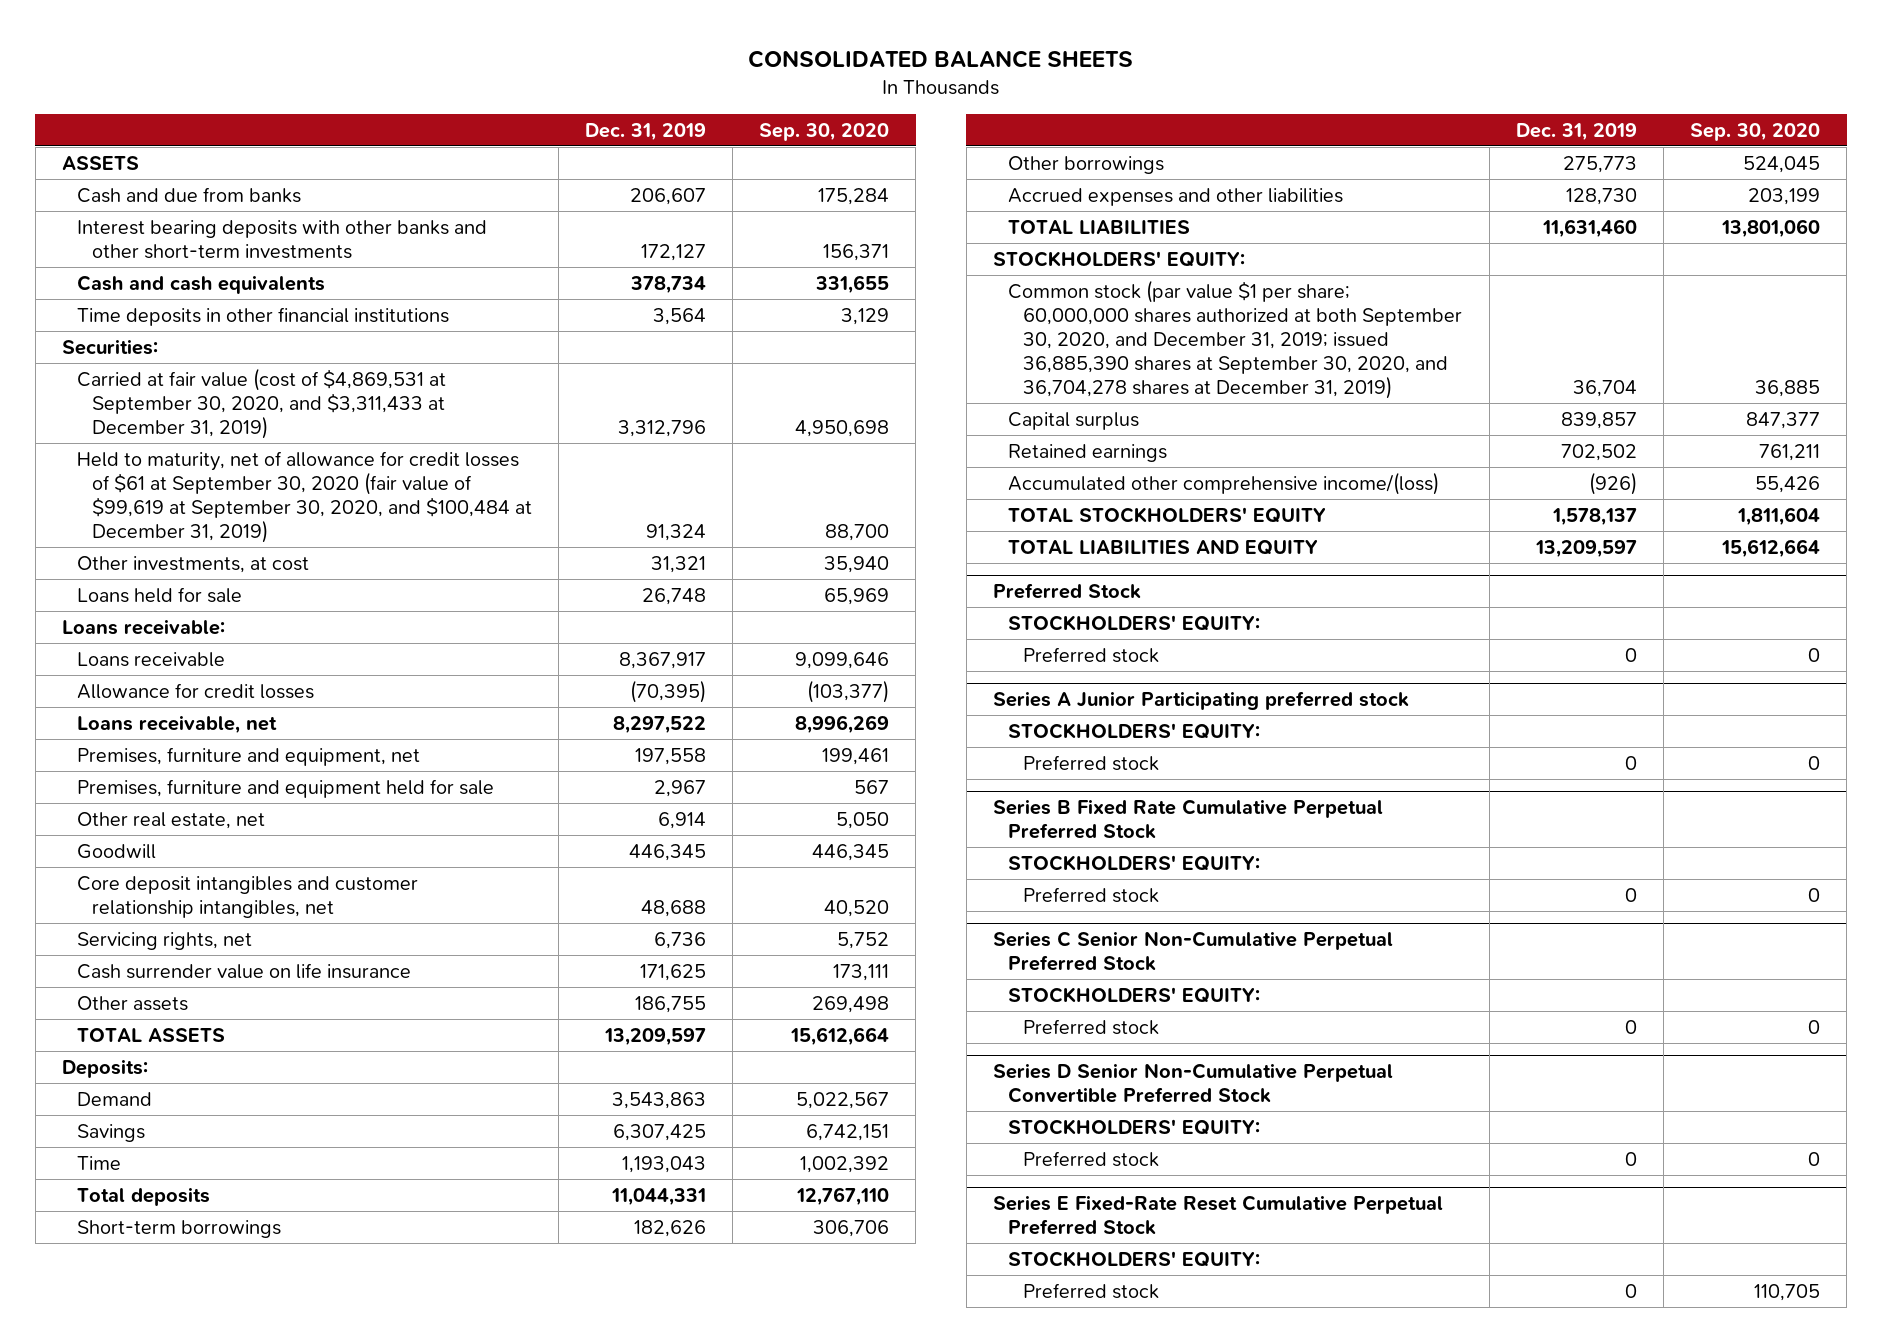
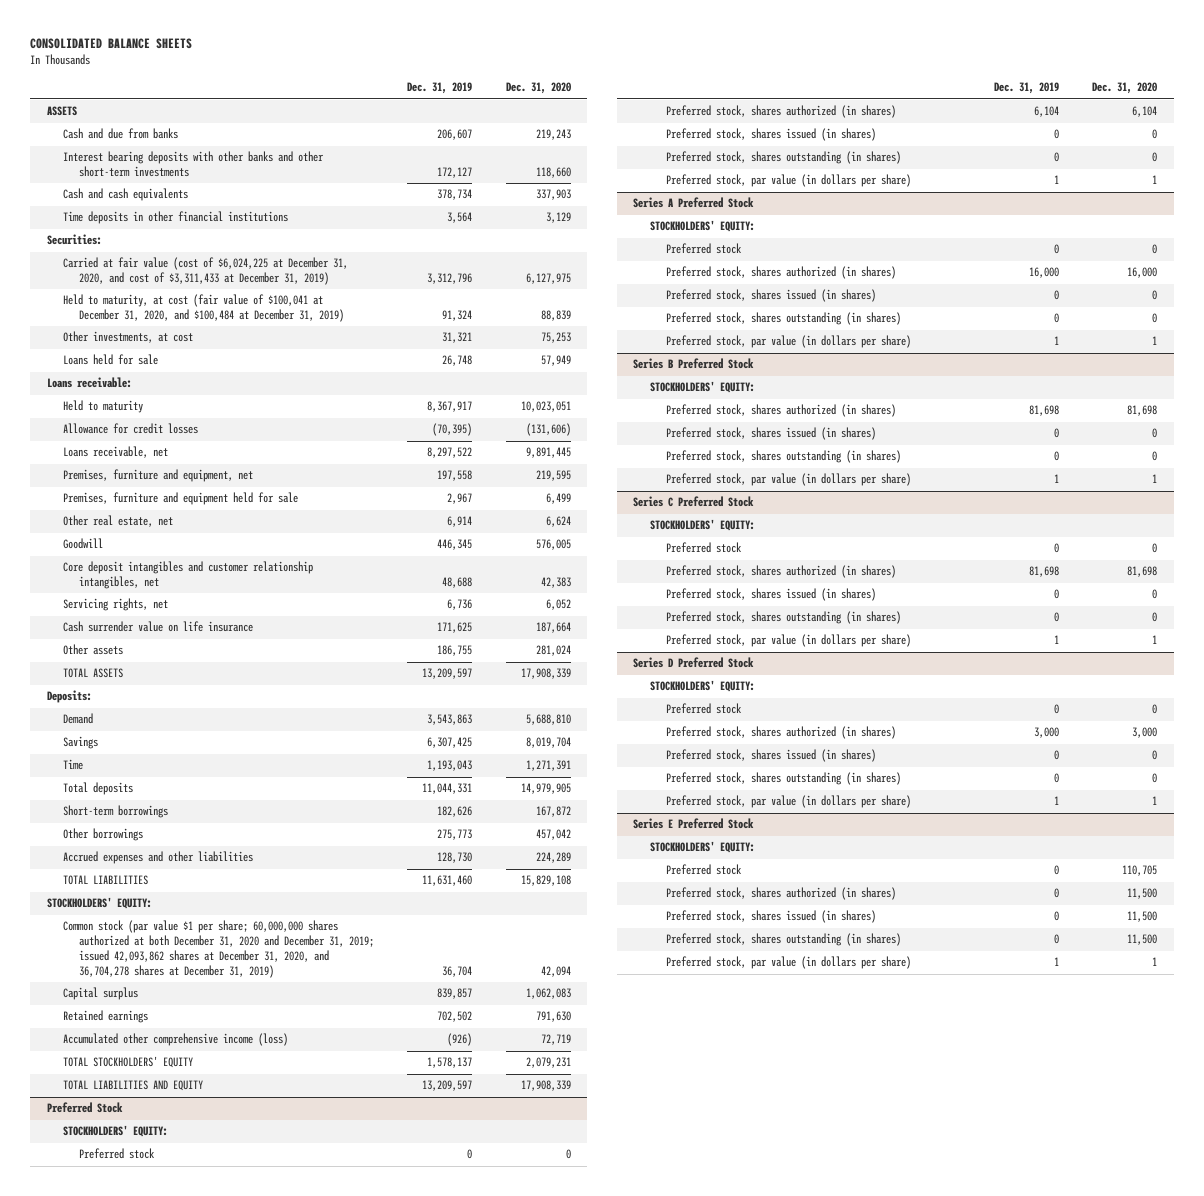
[759,122,890,141] Sep. 30, 2020 -> none
none -> [505,82,571,95] Dec. 31, 2020
[77,367,447,440] Carried at fair value (cost of $4,869,531 at September 30, 2020, and $3,311,433 at December 31, 2019) -> [62,257,348,286] Carried at fair value (cost of $6,024,225 at December 31, 2020, and cost of $3,311,433 at December 31, 2019)
[77,450,533,544] Held to maturity, net of allowance for credit losses of $61 at September 30, 2020 (fair value of $99,619 at September 30, 2020, and $100,484 at December 31, 2019) -> [62,294,344,323] Held to maturity, at cost (fair value of $100,041 at December 31, 2020, and $100,484 at December 31, 2019)
[77,651,226,667] Loans receivable -> [62,400,143,414] Held to maturity
[1008,279,1463,400] Common stock (par value $1 per share; 60,000,000 shares authorized at both September 30, 2020, and December 31, 2019; issued 36,885,390 shares at September 30, 2020, and 36,704,278 shares at December 31, 2019) -> [62,920,374,978] Common stock (par value $1 per share; 60,000,000 shares authorized at both December 31, 2020 and December 31, 2019; issued 42,093,862 shares at December 31, 2020, and 36,704,278 shares at December 31, 2019)
[1008,471,1440,495] Accumulated other comprehensive income/(loss) -> [62,1033,288,1047] Accumulated other comprehensive income (loss)
none -> [665,105,896,119] Preferred stock, shares authorized (in shares)
none -> [665,128,876,142] Preferred stock, shares issued (in shares)
none -> [665,151,901,165] Preferred stock, shares outstanding (in shares)
none -> [665,174,911,188] Preferred stock, par value (in dollars per share)
[992,690,1409,710] Series A Junior Participating preferred stock -> [633,197,755,209] Series A Preferred Stock
none -> [665,266,896,280] Preferred stock, shares authorized (in shares)
none -> [665,289,876,303] Preferred stock, shares issued (in shares)
none -> [665,312,901,326] Preferred stock, shares outstanding (in shares)
none -> [665,335,911,349] Preferred stock, par value (in dollars per share)
[992,798,1383,839] Series B Fixed Rate Cumulative Perpetual Preferred Stock -> [633,358,755,370] Series B Preferred Stock
[1023,886,1160,903] Preferred stock -> none
none -> [665,404,896,418] Preferred stock, shares authorized (in shares)
none -> [665,427,876,441] Preferred stock, shares issued (in shares)
none -> [665,450,901,464] Preferred stock, shares outstanding (in shares)
none -> [665,473,911,487] Preferred stock, par value (in dollars per share)
[992,930,1393,971] Series C Senior Non-Cumulative Perpetual Preferred Stock -> [633,496,755,508] Series C Preferred Stock
none -> [665,565,896,579] Preferred stock, shares authorized (in shares)
none -> [665,588,876,602] Preferred stock, shares issued (in shares)
none -> [665,611,901,625] Preferred stock, shares outstanding (in shares)
none -> [665,634,911,648] Preferred stock, par value (in dollars per share)
[992,1062,1393,1103] Series D Senior Non-Cumulative Perpetual Convertible Preferred Stock -> [633,657,755,669] Series D Preferred Stock
none -> [665,726,896,740] Preferred stock, shares authorized (in shares)
none -> [665,749,876,763] Preferred stock, shares issued (in shares)
none -> [665,772,901,786] Preferred stock, shares outstanding (in shares)
none -> [665,795,911,809] Preferred stock, par value (in dollars per share)
[992,1194,1443,1235] Series E Fixed-Rate Reset Cumulative Perpetual Preferred Stock -> [633,818,755,830] Series E Preferred Stock
none -> [665,887,896,901] Preferred stock, shares authorized (in shares)
none -> [665,910,876,924] Preferred stock, shares issued (in shares)
none -> [665,933,901,947] Preferred stock, shares outstanding (in shares)
none -> [665,956,911,970] Preferred stock, par value (in dollars per share)

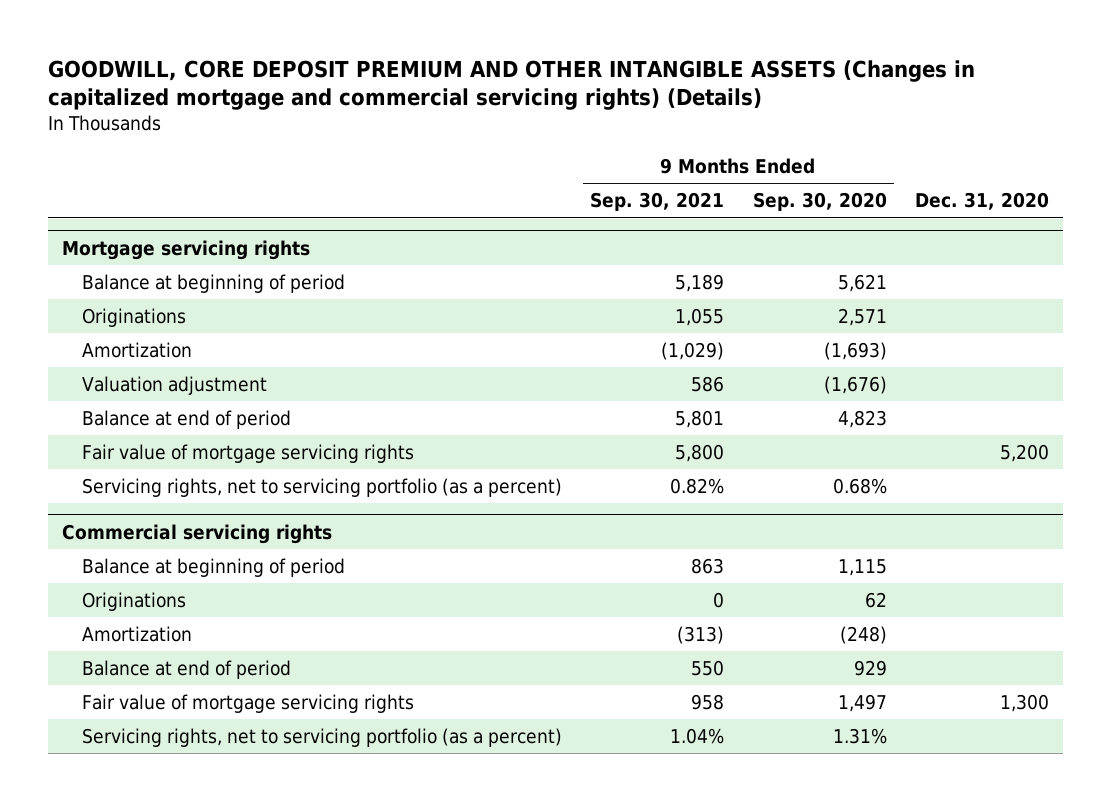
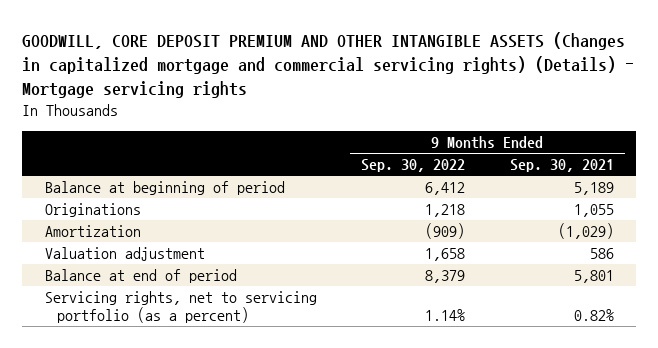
[48,59,976,111] GOODWILL, CORE DEPOSIT PREMIUM AND OTHER INTANGIBLE ASSETS (Changes in capitalized mortgage and commercial servicing rights) (Details) -> [22,32,635,99] GOODWILL, CORE DEPOSIT PREMIUM AND OTHER INTANGIBLE ASSETS (Changes in capitalized mortgage and commercial servicing rights) (Details) - Mortgage servicing rights
[752,192,887,212] Sep. 30, 2020 -> none
[915,192,1050,211] Dec. 31, 2020 -> none
none -> [361,159,466,173] Sep. 30, 2022
[62,239,311,260] Mortgage servicing rights -> none
[81,443,414,463] Fair value of mortgage servicing rights -> none
[62,523,333,544] Commercial servicing rights -> none
[81,557,345,577] Balance at beginning of period -> none
[81,591,186,611] Originations -> none
[81,625,192,642] Amortization -> none
[81,659,291,679] Balance at end of period -> none
[81,693,414,713] Fair value of mortgage servicing rights -> none
[81,727,562,747] Servicing rights, net to servicing portfolio (as a percent) -> none

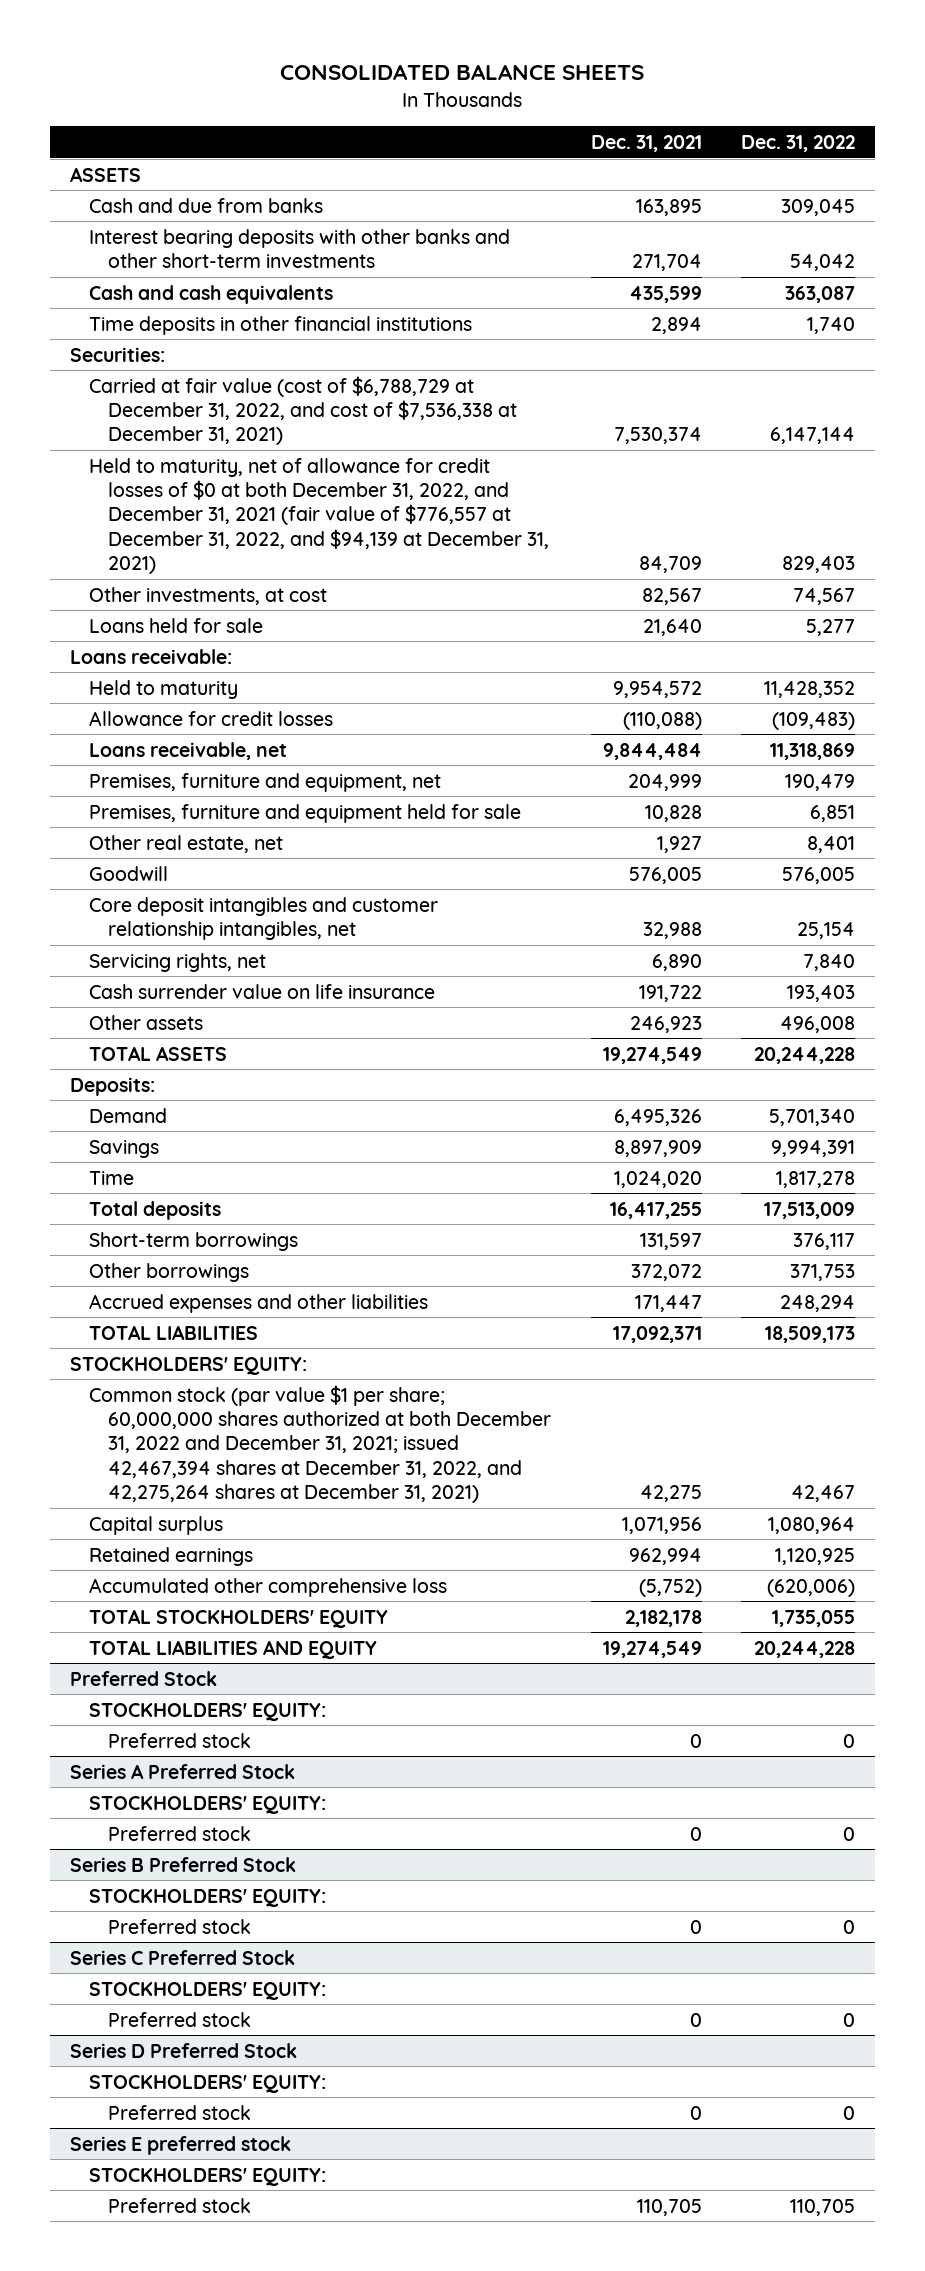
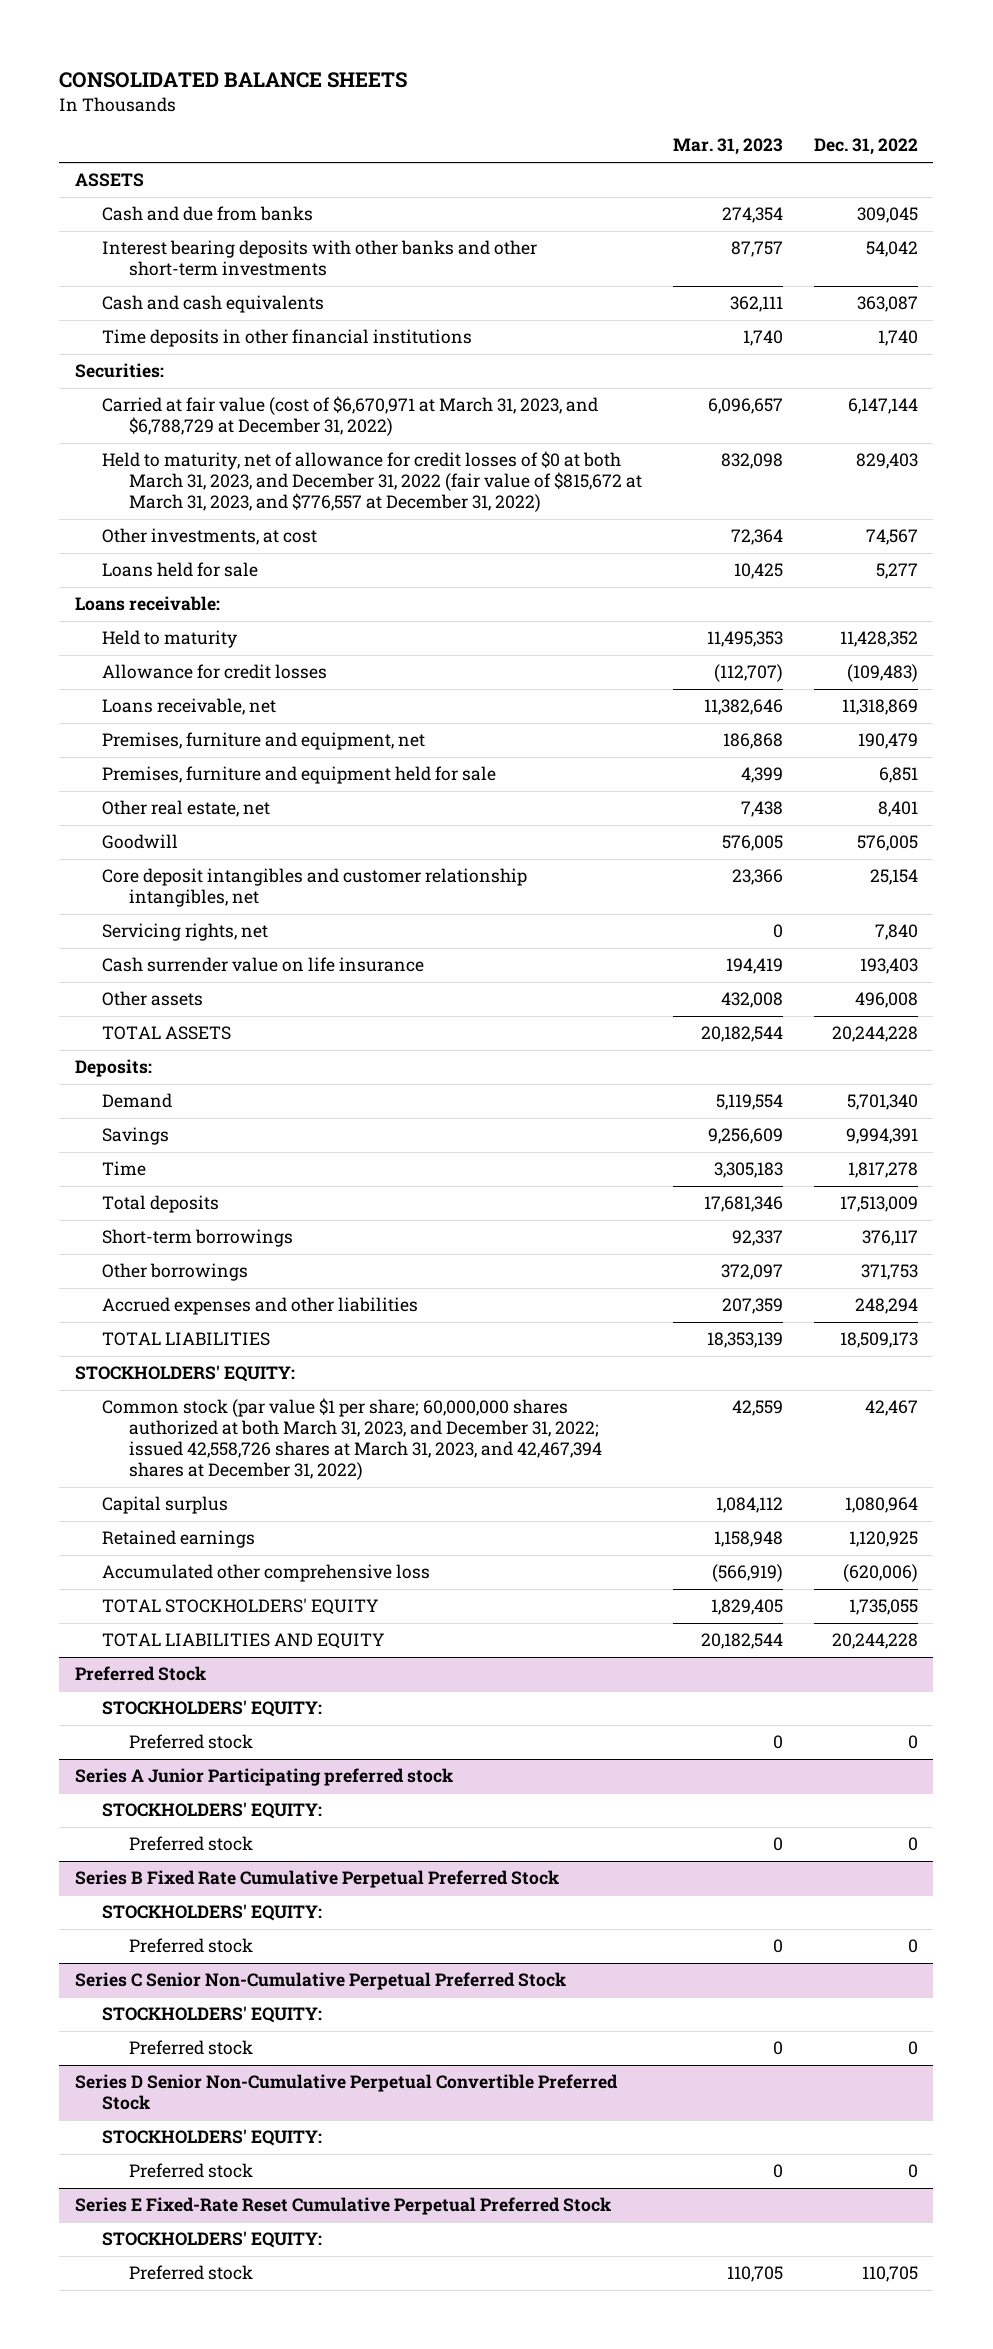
[590,134,702,152] Dec. 31, 2021 -> none
none -> [672,138,783,156] Mar. 31, 2023
[88,375,518,446] Carried at fair value (cost of $6,788,729 at December 31, 2022, and cost of $7,536,338 at December 31, 2021) -> [101,396,598,437] Carried at fair value (cost of $6,670,971 at March 31, 2023, and $6,788,729 at December 31, 2022)
[88,457,550,575] Held to maturity, net of allowance for credit losses of $0 at both December 31, 2022, and December 31, 2021 (fair value of $776,557 at December 31, 2022, and $94,139 at December 31, 2021) -> [101,451,642,513] Held to maturity, net of allowance for credit losses of $0 at both March 31, 2023, and December 31, 2022 (fair value of $815,672 at March 31, 2023, and $776,557 at December 31, 2022)
[88,1384,552,1504] Common stock (par value $1 per share; 60,000,000 shares authorized at both December 31, 2022 and December 31, 2021; issued 42,467,394 shares at December 31, 2022, and 42,275,264 shares at December 31, 2021) -> [101,1398,602,1480] Common stock (par value $1 per share; 60,000,000 shares authorized at both March 31, 2023, and December 31, 2022; issued 42,558,726 shares at March 31, 2023, and 42,467,394 shares at December 31, 2022)
[69,1763,295,1779] Series A Preferred Stock -> [75,1768,454,1787] Series A Junior Participating preferred stock
[69,1856,296,1872] Series B Preferred Stock -> [75,1870,560,1889] Series B Fixed Rate Cumulative Perpetual Preferred Stock
[69,1949,295,1965] Series C Preferred Stock -> [75,1972,567,1991] Series C Senior Non-Cumulative Perpetual Preferred Stock
[69,2042,297,2058] Series D Preferred Stock -> [75,2074,619,2111] Series D Senior Non-Cumulative Perpetual Convertible Preferred Stock
[69,2135,291,2155] Series E preferred stock -> [75,2197,612,2216] Series E Fixed-Rate Reset Cumulative Perpetual Preferred Stock

